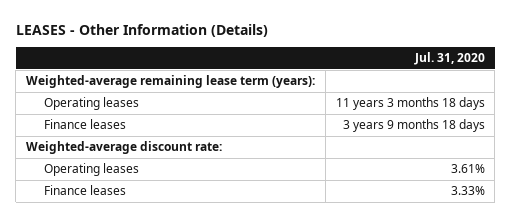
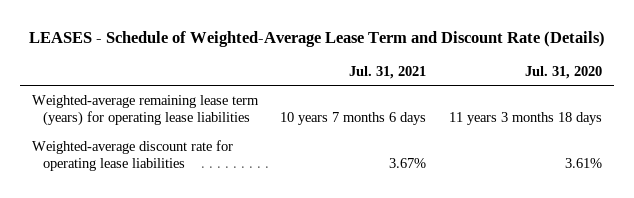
[15,23,268,37] LEASES - Other Information (Details) -> [28,30,605,47] LEASES - Schedule of Weighted-Average Lease Term and Discount Rate (Details)
none -> [349,66,427,80] Jul. 31, 2021
[26,75,316,89] Weighted-average remaining lease term (years): -> none
[44,119,127,130] Finance leases -> none
[26,141,223,155] Weighted-average discount rate: -> none
[44,185,127,196] Finance leases -> none
[44,97,140,111] Operating leases -> [31,94,259,127] Weighted-average remaining lease term (years) for operating lease liabilities
[44,163,140,177] Operating leases -> [31,139,233,172] Weighted-average discount rate for operating lease liabilities

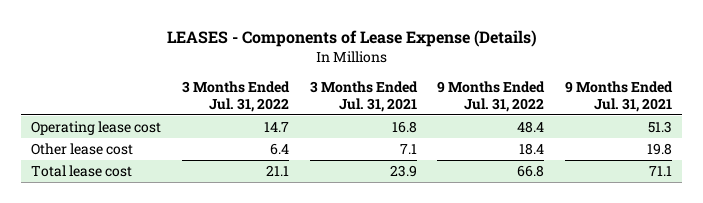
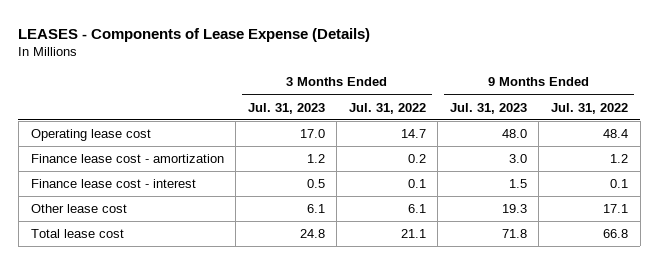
[309,80,418,112] 3 Months Ended Jul. 31, 2021 -> none
[565,80,674,112] 9 Months Ended Jul. 31, 2021 -> none
none -> [247,102,325,114] Jul. 31, 2023
none -> [449,102,527,114] Jul. 31, 2023
none -> [30,154,224,164] Finance lease cost - amortization
none -> [30,179,196,189] Finance lease cost - interest
[269,143,289,156] 6.4 -> [407,204,426,214] 6.1
[519,143,545,156] 18.4 -> [603,204,629,214] 17.1

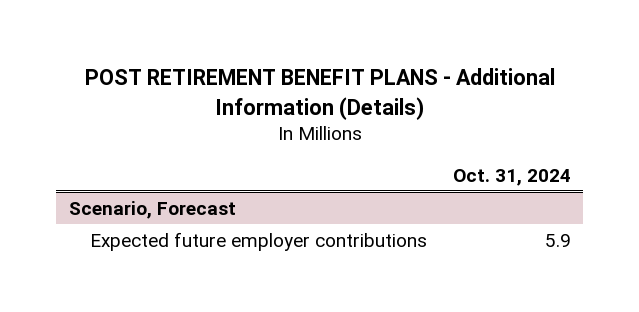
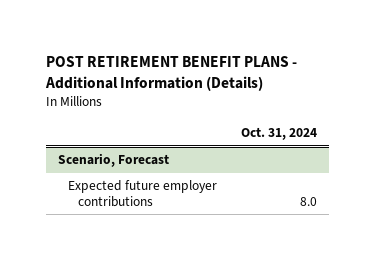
[544,233,571,247] 5.9 -> [300,197,318,207] 8.0

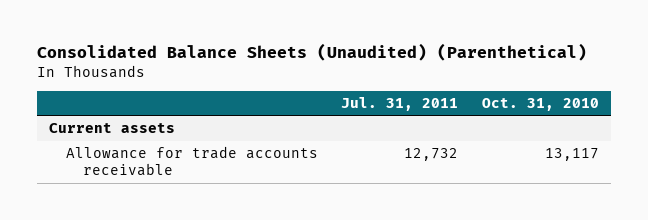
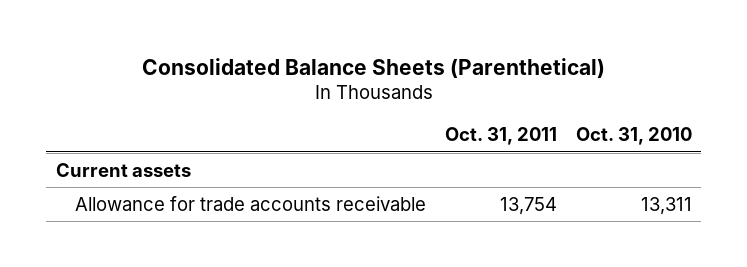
[36,43,587,62] Consolidated Balance Sheets (Unaudited) (Parenthetical) -> [141,57,605,78] Consolidated Balance Sheets (Parenthetical)
[341,96,459,111] Jul. 31, 2011 -> none
none -> [444,127,557,146] Oct. 31, 2011
[544,148,599,162] 13,117 -> [640,196,692,215] 13,311

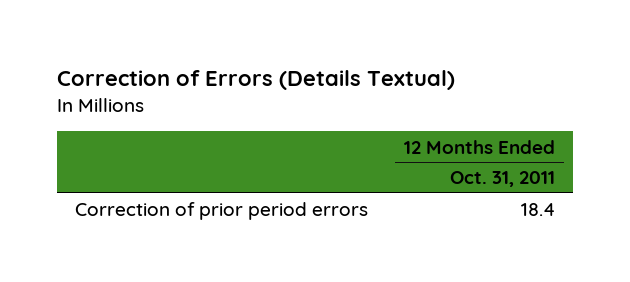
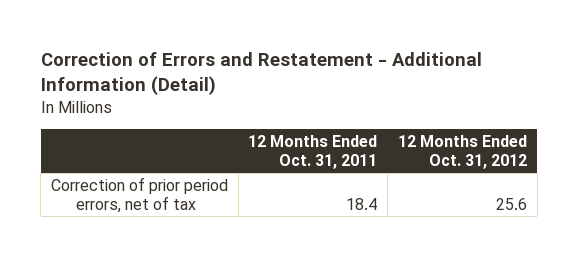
[56,70,455,91] Correction of Errors (Details Textual) -> [40,51,482,95] Correction of Errors and Restatement - Additional Information (Detail)
none -> [397,134,527,169] 12 Months Ended Oct. 31, 2012
[74,202,368,221] Correction of prior period errors -> [50,176,228,213] Correction of prior period errors, net of tax

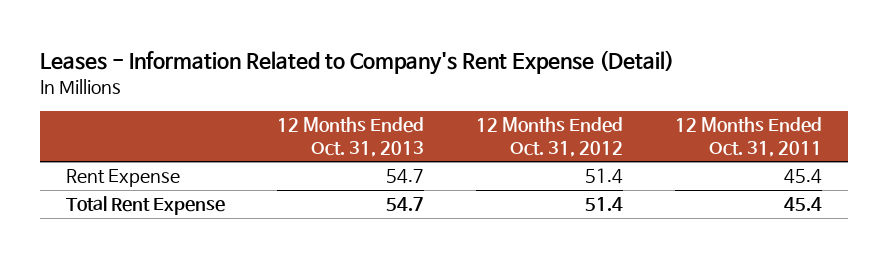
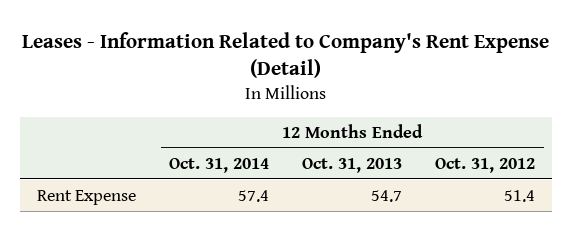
[675,116,823,157] 12 Months Ended Oct. 31, 2011 -> none
none -> [168,157,269,173] Oct. 31, 2014
[66,196,226,216] Total Rent Expense -> none

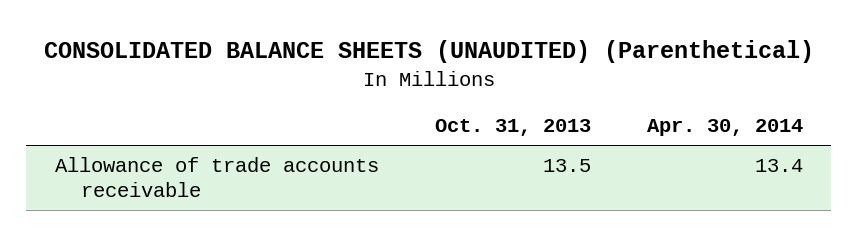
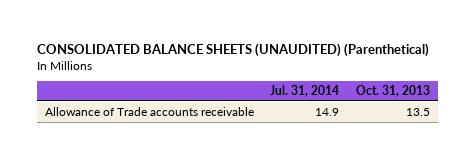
[647,119,804,137] Apr. 30, 2014 -> none
none -> [270,84,340,97] Jul. 31, 2014
[54,157,379,197] Allowance of trade accounts receivable -> [45,106,255,116] Allowance of Trade accounts receivable

